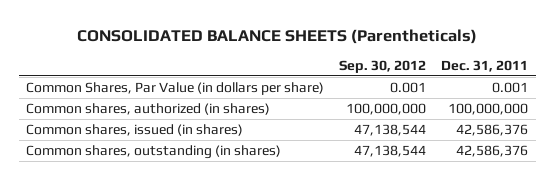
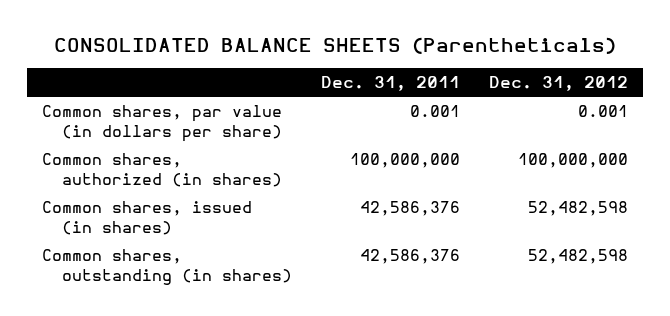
[339,60,427,74] Sep. 30, 2012 -> none
none -> [489,76,629,92] Dec. 31, 2012
[26,81,325,95] Common Shares, Par Value (in dollars per share) -> [41,105,282,143] Common shares, par value (in dollars per share)

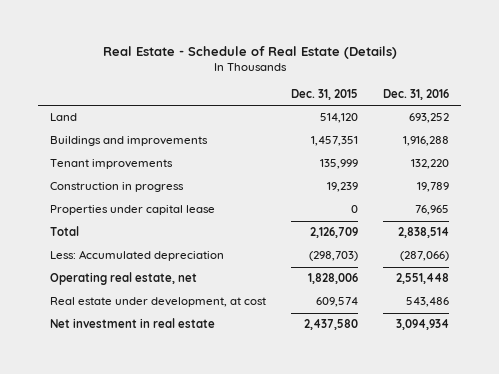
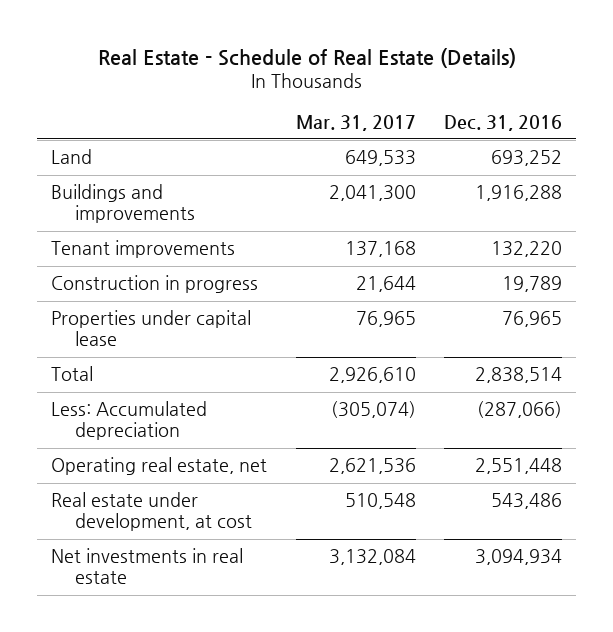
[291,89,359,101] Dec. 31, 2015 -> none
none -> [295,114,416,131] Mar. 31, 2017
[50,318,216,329] Net investment in real estate -> [51,548,244,585] Net investments in real estate

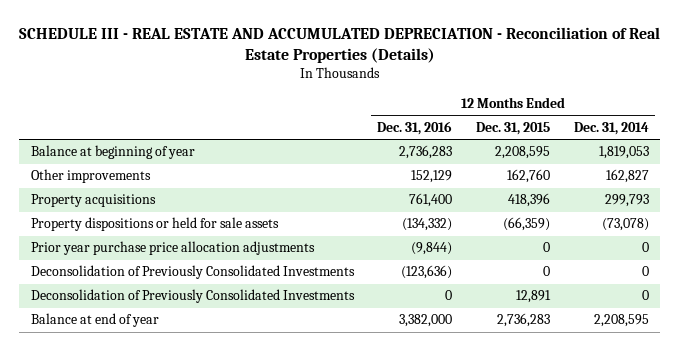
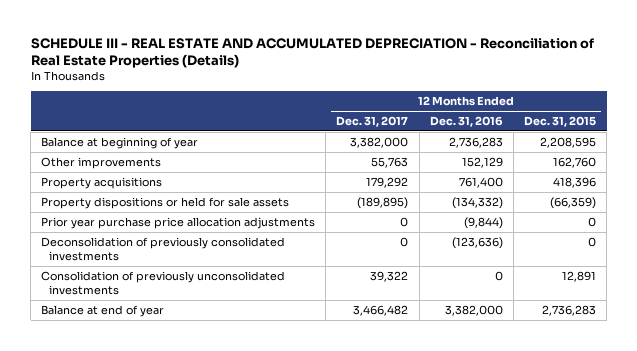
[573,121,649,135] Dec. 31, 2014 -> none
none -> [336,116,409,128] Dec. 31, 2017
[30,265,355,280] Deconsolidation of Previously Consolidated Investments -> [41,236,286,262] Deconsolidation of previously consolidated investments
[30,289,355,304] Deconsolidation of Previously Consolidated Investments -> [41,270,286,296] Consolidation of previously unconsolidated investments

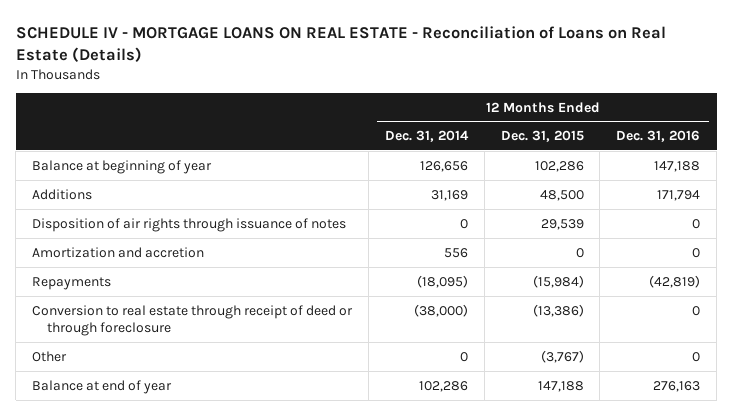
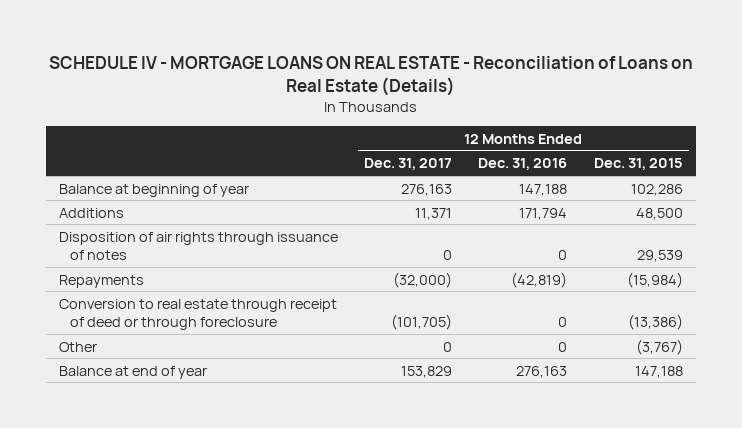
[384,130,469,143] Dec. 31, 2014 -> none
none -> [364,158,453,171] Dec. 31, 2017
[32,246,205,258] Amortization and accretion -> none

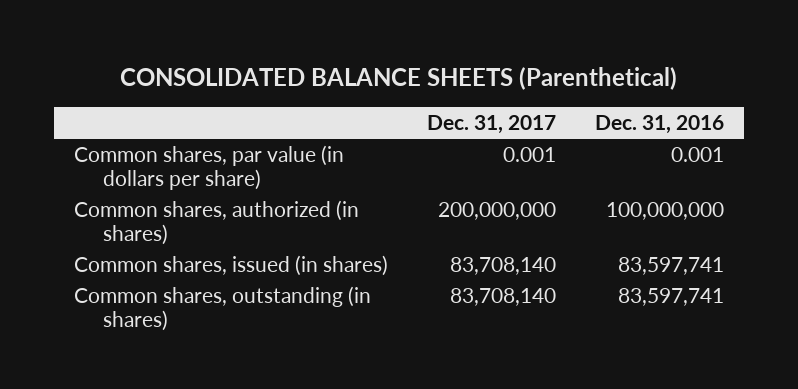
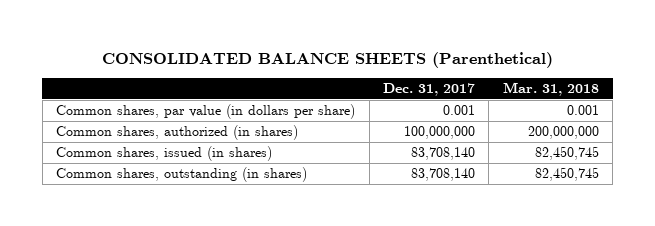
[595,114,725,134] Dec. 31, 2016 -> none
none -> [502,81,599,96] Mar. 31, 2018
[438,202,557,221] 200,000,000 -> [404,126,476,140] 100,000,000

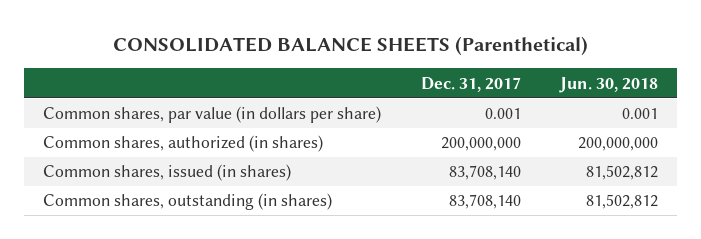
[502,81,599,96] Mar. 31, 2018 -> none
none -> [558,76,658,93] Jun. 30, 2018
[404,126,476,140] 100,000,000 -> [440,137,521,152] 200,000,000

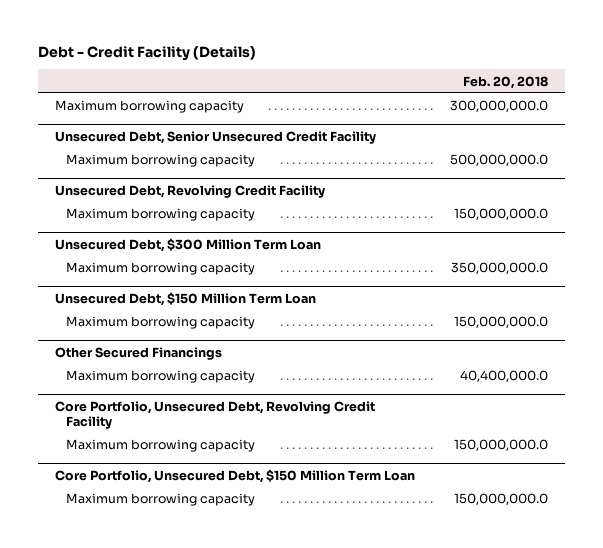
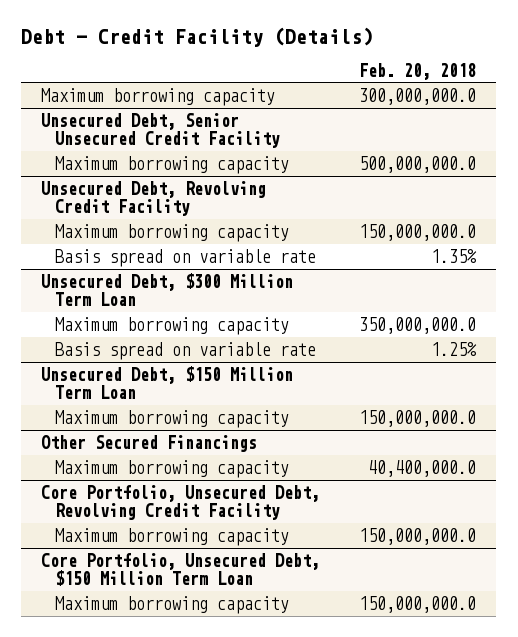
none -> [54,248,316,267] Basis spread on variable rate
none -> [54,341,316,360] Basis spread on variable rate

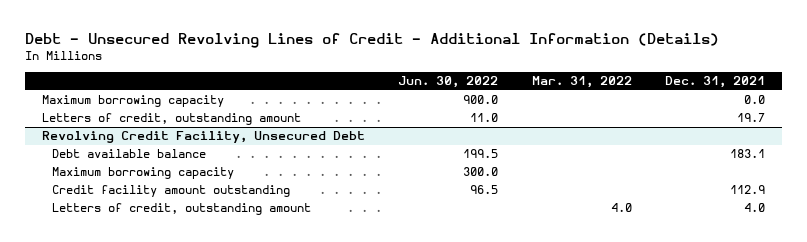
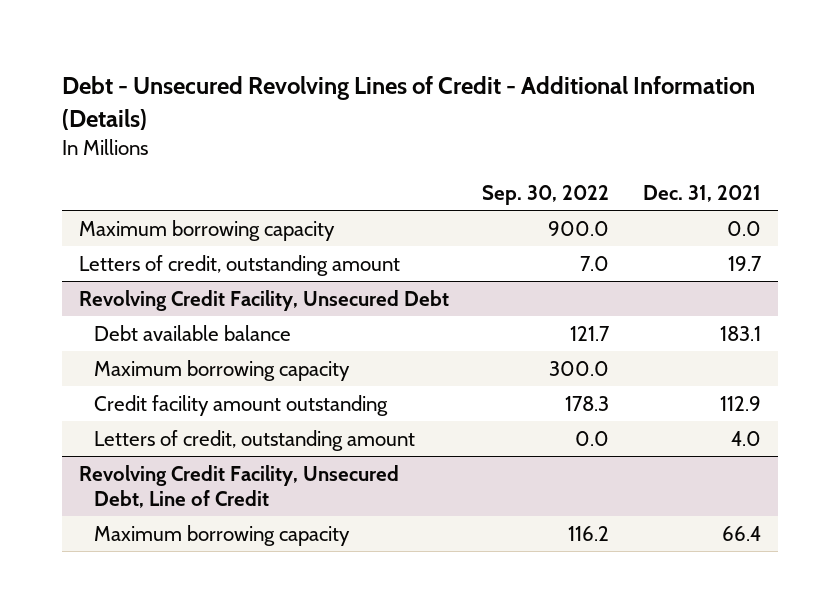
[398,76,499,89] Jun. 30, 2022 -> none
[531,76,632,89] Mar. 31, 2022 -> none
none -> [482,185,610,206] Sep. 30, 2022
none -> [79,464,400,509] Revolving Credit Facility, Unsecured Debt, Line of Credit
none -> [94,524,351,546] Maximum borrowing capacity

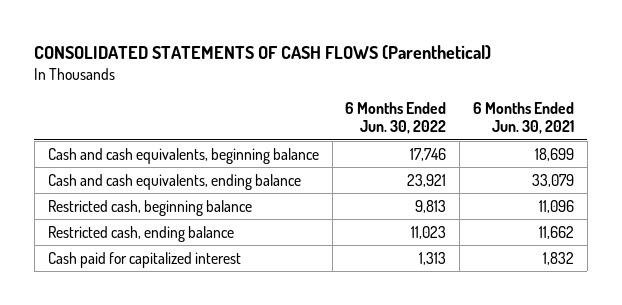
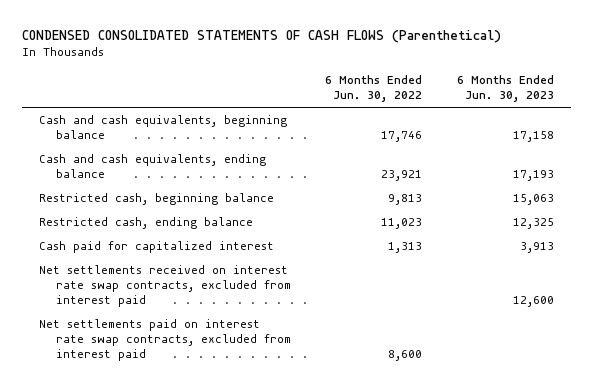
[34,44,492,60] CONSOLIDATED STATEMENTS OF CASH FLOWS (Parenthetical) -> [22,30,502,44] CONDENSED CONSOLIDATED STATEMENTS OF CASH FLOWS (Parenthetical)
[473,101,575,135] 6 Months Ended Jun. 30, 2021 -> none
none -> [456,74,554,103] 6 Months Ended Jun. 30, 2023
none -> [39,264,292,308] Net settlements received on interest rate swap contracts, excluded from interest paid
none -> [39,318,292,362] Net settlements paid on interest rate swap contracts, excluded from interest paid

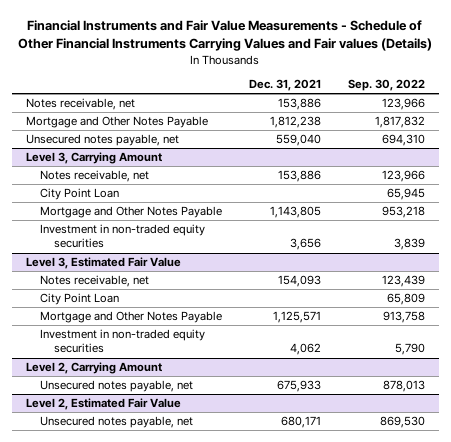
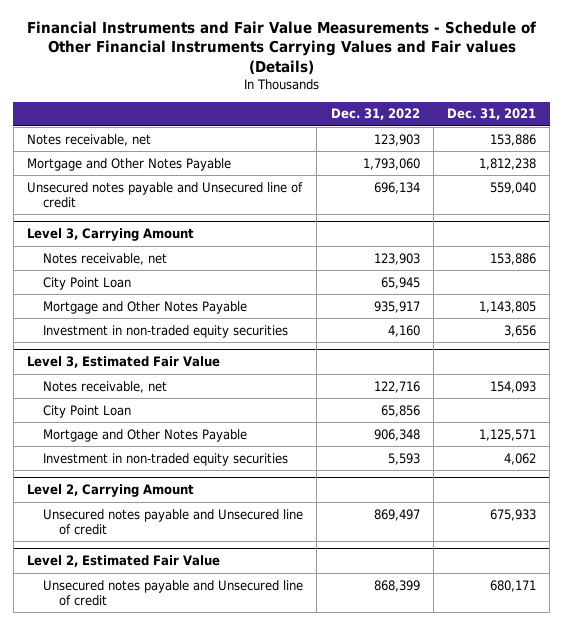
[348,79,426,92] Sep. 30, 2022 -> none
none -> [330,108,420,121] Dec. 31, 2022
[25,134,179,147] Unsecured notes payable, net -> [27,181,304,208] Unsecured notes payable and Unsecured line of credit
[39,380,193,393] Unsecured notes payable, net -> [42,508,303,535] Unsecured notes payable and Unsecured line of credit
[39,416,193,429] Unsecured notes payable, net -> [42,579,303,606] Unsecured notes payable and Unsecured line of credit

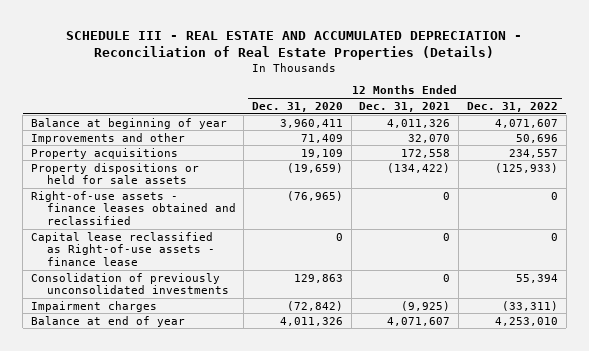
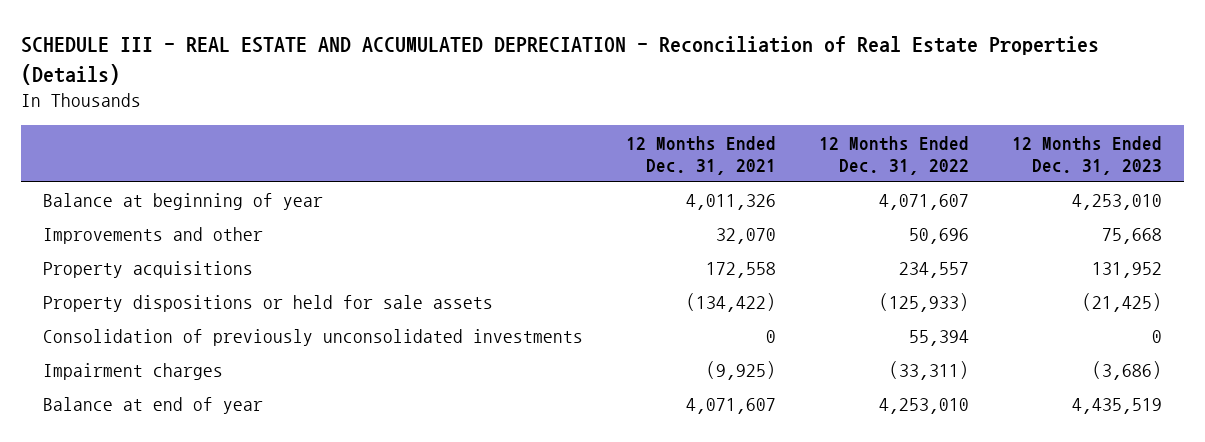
[252,101,344,112] Dec. 31, 2020 -> none
none -> [1012,135,1163,175] 12 Months Ended Dec. 31, 2023
[31,190,236,226] Right-of-use assets - finance leases obtained and reclassified -> none
[31,231,215,267] Capital lease reclassified as Right-of-use assets - finance lease -> none

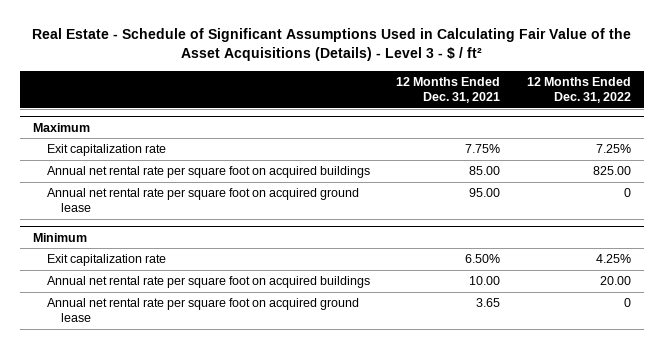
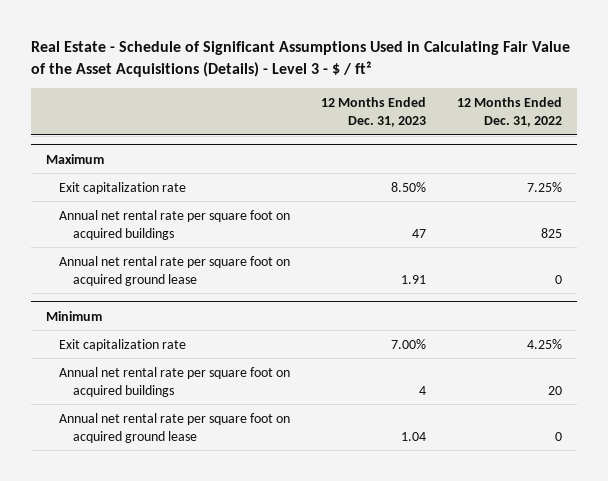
[396,76,501,103] 12 Months Ended Dec. 31, 2021 -> none
none -> [321,97,427,128] 12 Months Ended Dec. 31, 2023
[592,166,631,176] 825.00 -> [540,227,562,238] 825
[599,276,631,286] 20.00 -> [547,385,562,395] 20

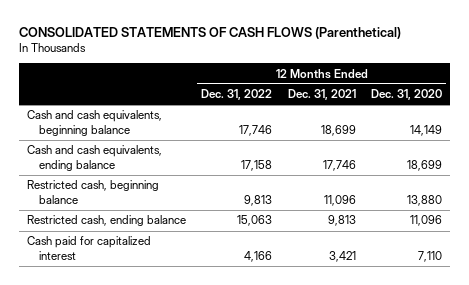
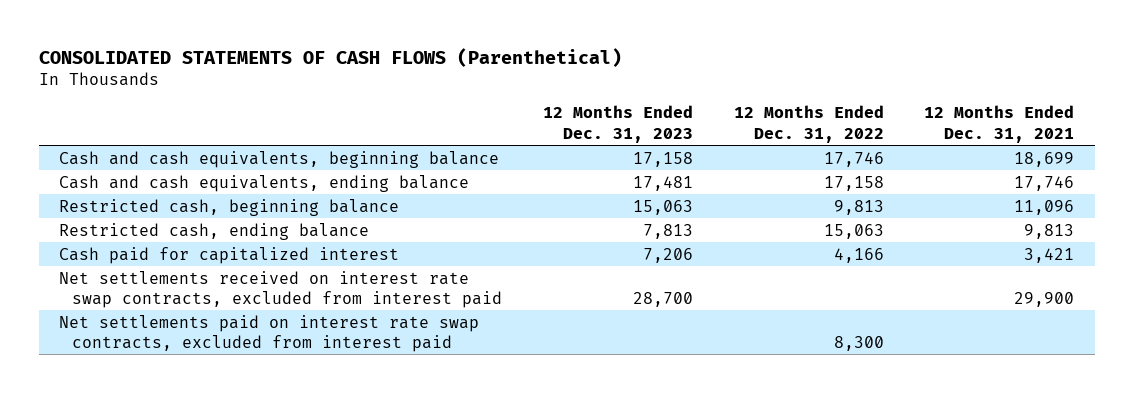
[371,89,443,101] Dec. 31, 2020 -> none
none -> [542,105,693,143] 12 Months Ended Dec. 31, 2023
none -> [59,270,502,308] Net settlements received on interest rate swap contracts, excluded from interest paid
none -> [59,314,480,352] Net settlements paid on interest rate swap contracts, excluded from interest paid

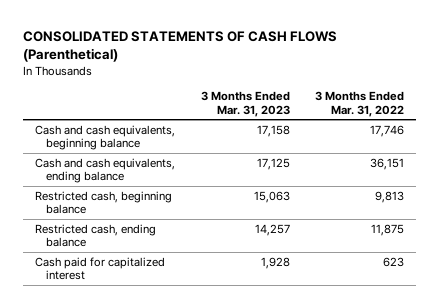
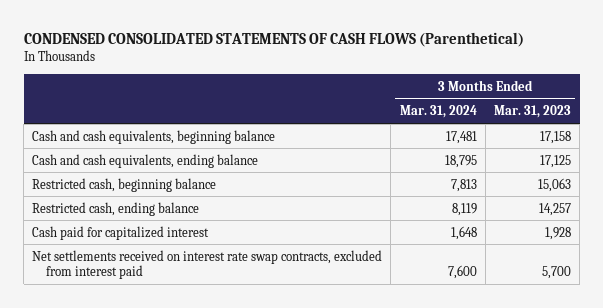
[22,30,337,62] CONSOLIDATED STATEMENTS OF CASH FLOWS (Parenthetical) -> [23,31,524,47] CONDENSED CONSOLIDATED STATEMENTS OF CASH FLOWS (Parenthetical)
[314,90,404,117] 3 Months Ended Mar. 31, 2022 -> none
none -> [399,105,477,119] Mar. 31, 2024
none -> [32,249,383,280] Net settlements received on interest rate swap contracts, excluded from interest paid

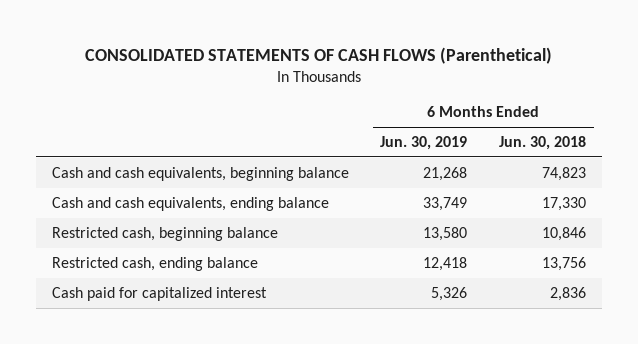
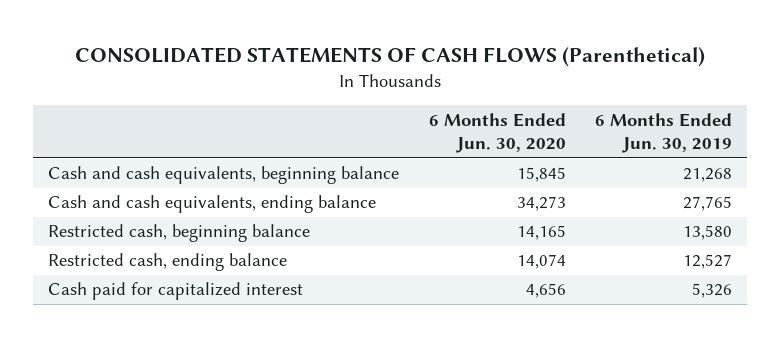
[498,136,586,151] Jun. 30, 2018 -> none
none -> [428,112,566,154] 6 Months Ended Jun. 30, 2020
[423,196,468,211] 33,749 -> [683,196,733,212] 27,765
[423,256,468,271] 12,418 -> [683,254,733,270] 12,527

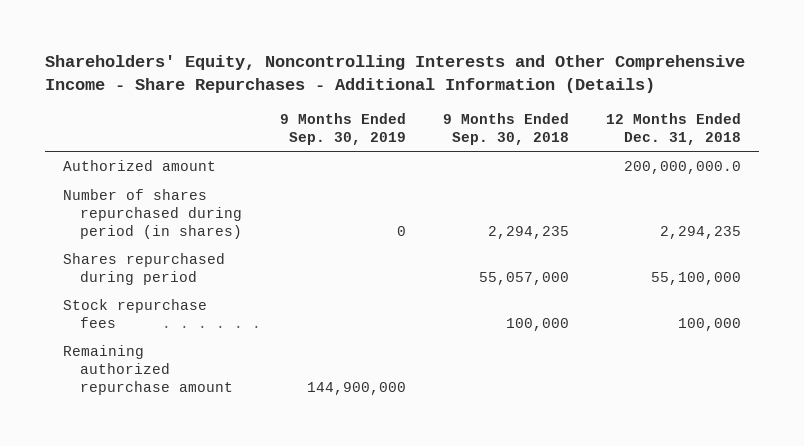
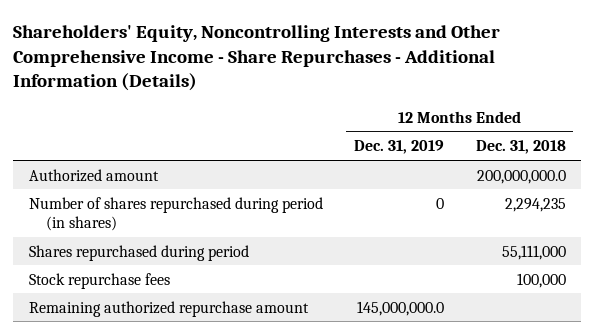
[279,113,406,145] 9 Months Ended Sep. 30, 2019 -> none
[442,113,569,145] 9 Months Ended Sep. 30, 2018 -> none
none -> [354,140,445,155] Dec. 31, 2019
[650,271,741,285] 55,100,000 -> [501,244,566,260] 55,111,000

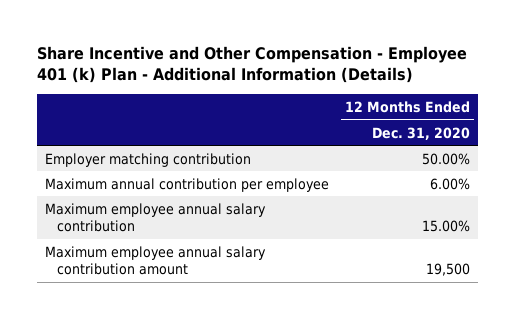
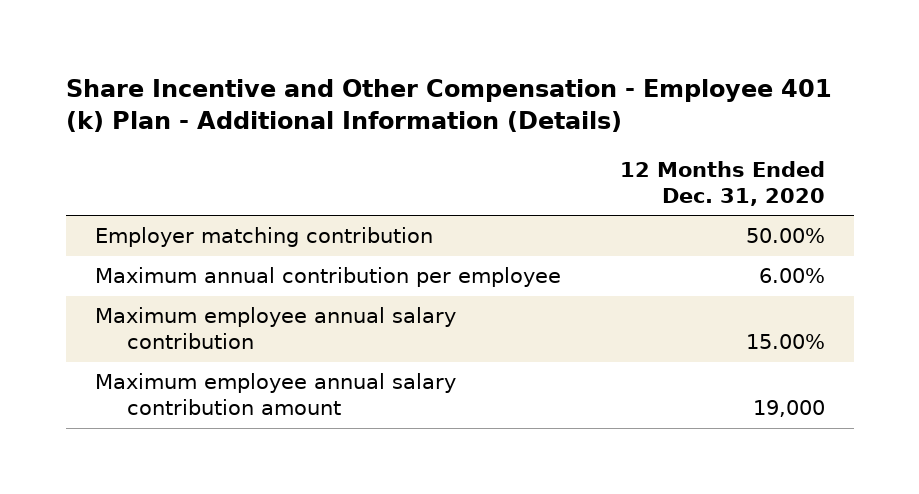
[426,262,471,276] 19,500 -> [752,400,825,418] 19,000

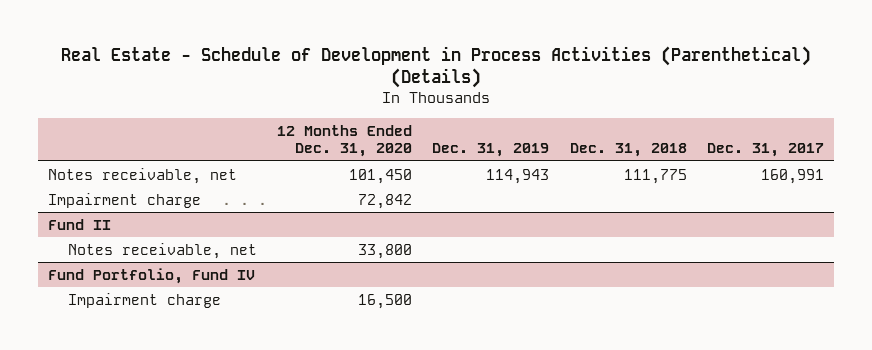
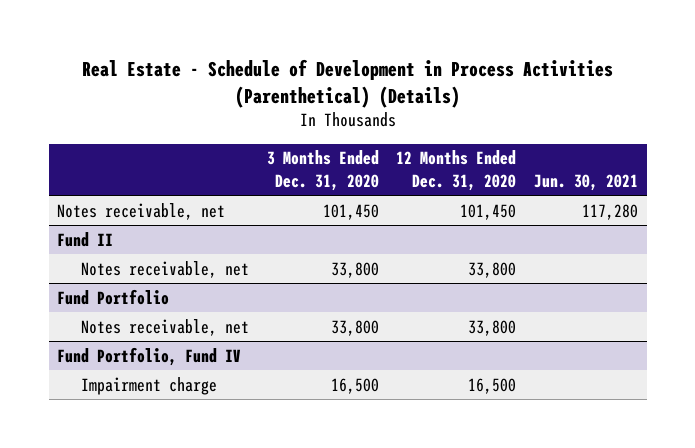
[432,143,550,158] Dec. 31, 2019 -> none
[569,143,687,158] Dec. 31, 2018 -> none
[707,143,825,158] Dec. 31, 2017 -> none
none -> [266,150,379,191] 3 Months Ended Dec. 31, 2020
none -> [533,173,638,191] Jun. 30, 2021
[48,192,202,208] Impairment charge -> none
none -> [57,288,170,305] Fund Portfolio
none -> [81,318,250,336] Notes receivable, net

